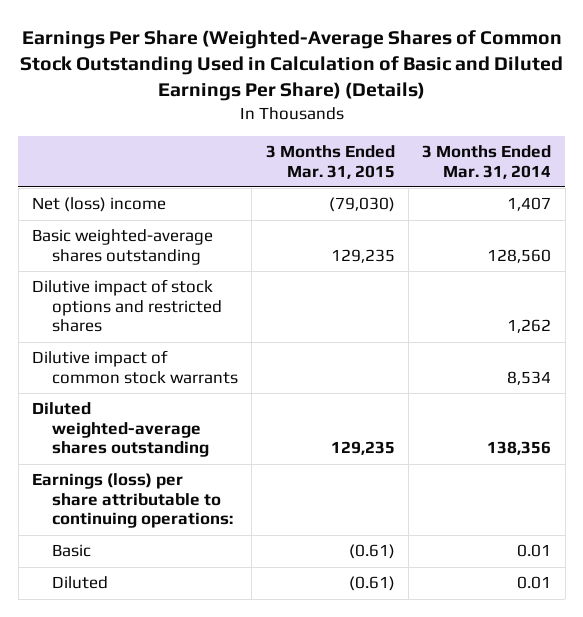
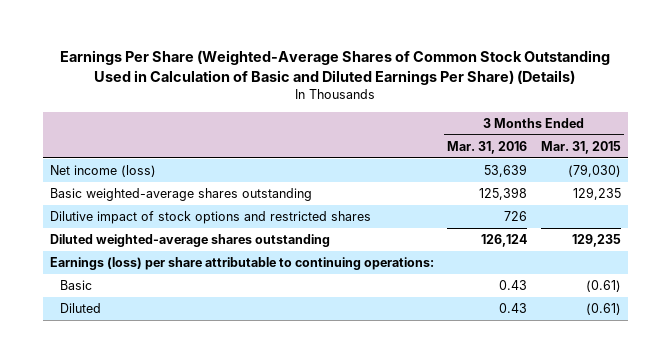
[422,145,552,179] 3 Months Ended Mar. 31, 2014 -> none
none -> [447,140,528,154] Mar. 31, 2016
[31,197,166,213] Net (loss) income -> [49,165,156,178] Net income (loss)
[31,350,238,384] Dilutive impact of common stock warrants -> none

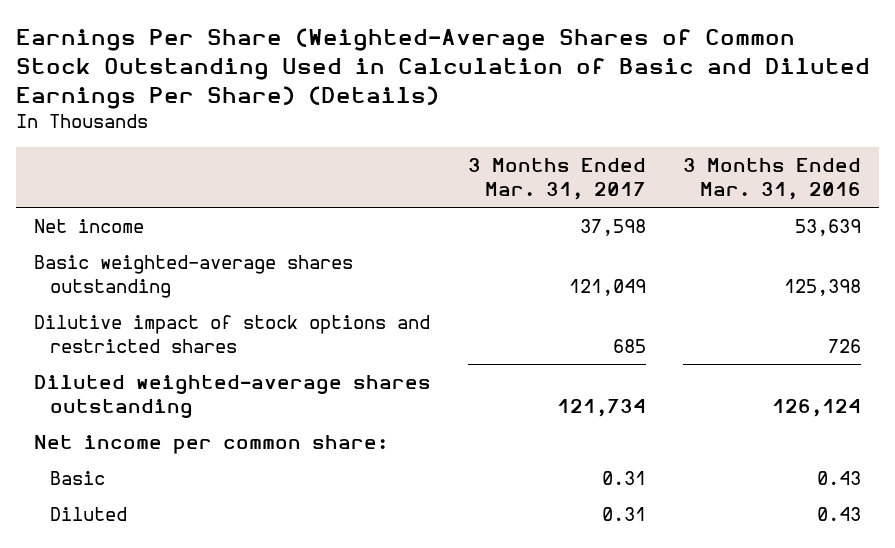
[540,140,621,154] Mar. 31, 2015 -> none
none -> [467,158,646,201] 3 Months Ended Mar. 31, 2017
[49,165,156,178] Net income (loss) -> [34,219,145,234] Net income
[49,257,434,271] Earnings (loss) per share attributable to continuing operations: -> [34,435,389,455] Net income per common share:

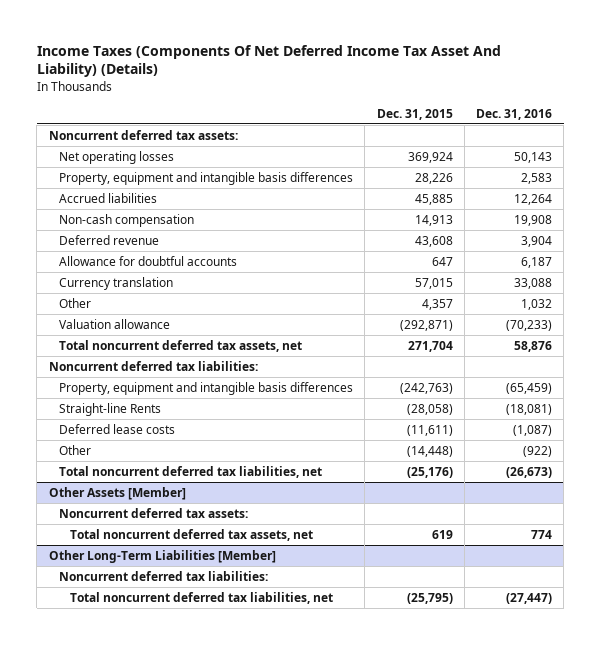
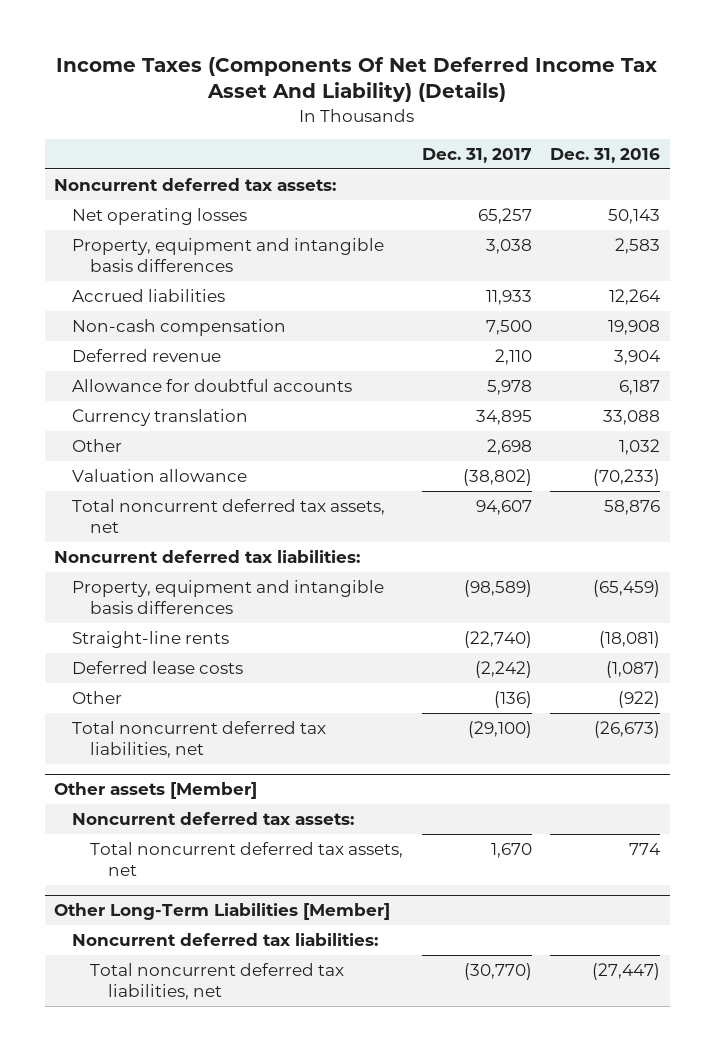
[376,108,453,120] Dec. 31, 2015 -> none
none -> [421,147,532,163] Dec. 31, 2017
[59,402,162,416] Straight-line Rents -> [72,630,230,648] Straight-line rents
[48,486,186,500] Other Assets [Member] -> [54,782,258,800] Other assets [Member]

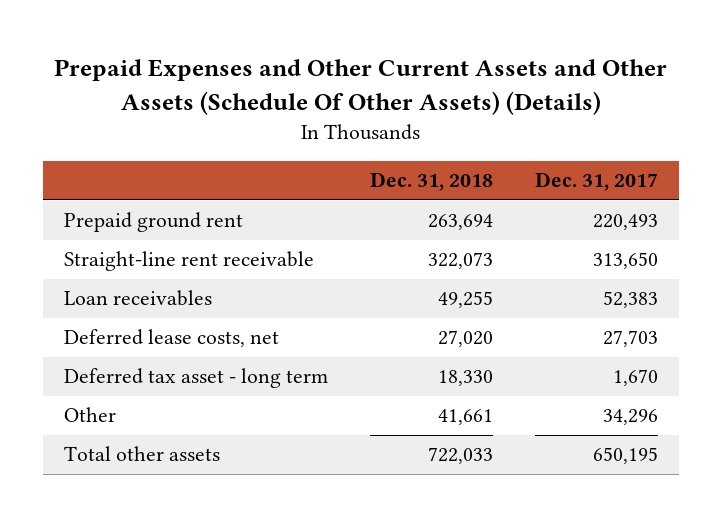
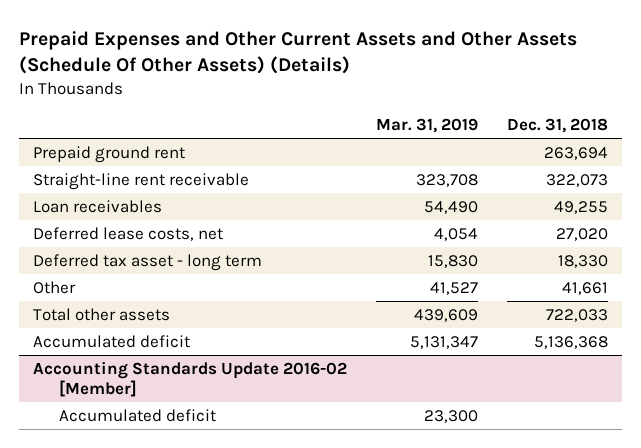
[534,172,658,192] Dec. 31, 2017 -> none
none -> [375,117,478,133] Mar. 31, 2019
none -> [33,335,191,349] Accumulated deficit
none -> [33,361,348,397] Accounting Standards Update 2016-02 [Member]
none -> [58,409,216,423] Accumulated deficit

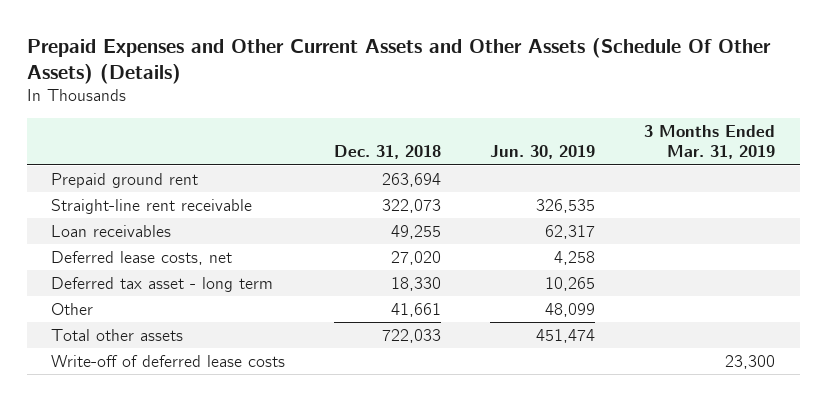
[375,117,478,133] Mar. 31, 2019 -> none
none -> [490,145,596,160] Jun. 30, 2019
none -> [644,124,776,160] 3 Months Ended Mar. 31, 2019
[33,335,191,349] Accumulated deficit -> none
[33,361,348,397] Accounting Standards Update 2016-02 [Member] -> none
[58,409,216,423] Accumulated deficit -> none
none -> [51,354,286,367] Write-off of deferred lease costs

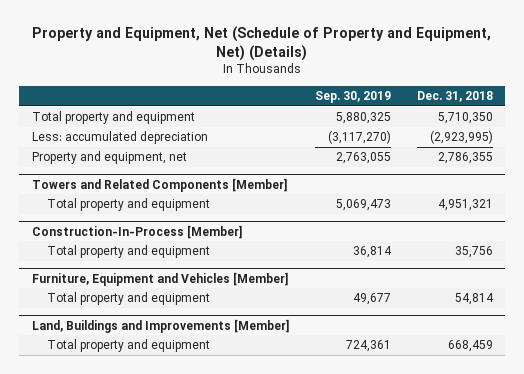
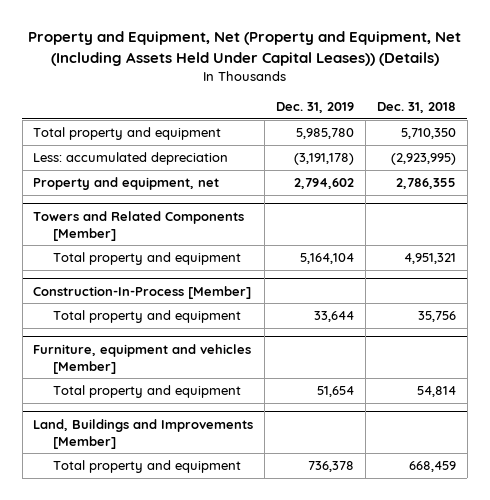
[32,25,492,61] Property and Equipment, Net (Schedule of Property and Equipment, Net) (Details) -> [27,31,461,66] Property and Equipment, Net (Property and Equipment, Net (Including Assets Held Under Capital Leases)) (Details)
[315,90,392,103] Sep. 30, 2019 -> none
none -> [276,101,355,113] Dec. 31, 2019
[31,271,289,286] Furniture, Equipment and Vehicles [Member] -> [33,343,252,374] Furniture, equipment and vehicles [Member]

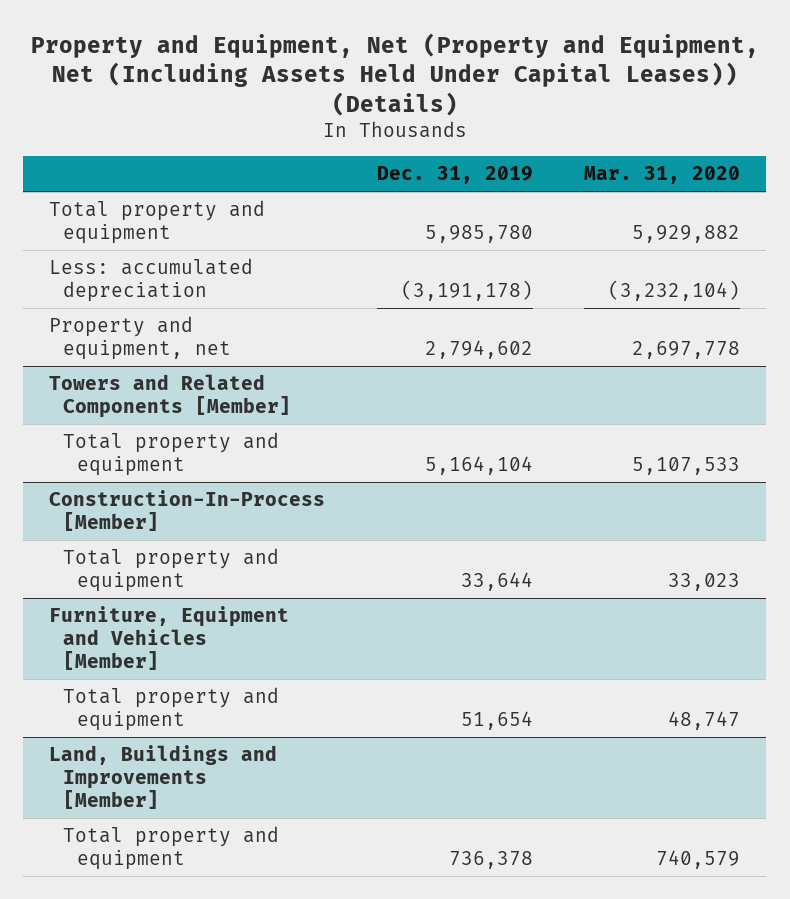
[377,101,457,113] Dec. 31, 2018 -> none
none -> [584,166,741,185] Mar. 31, 2020
[33,343,252,374] Furniture, equipment and vehicles [Member] -> [49,606,290,670] Furniture, Equipment and Vehicles [Member]

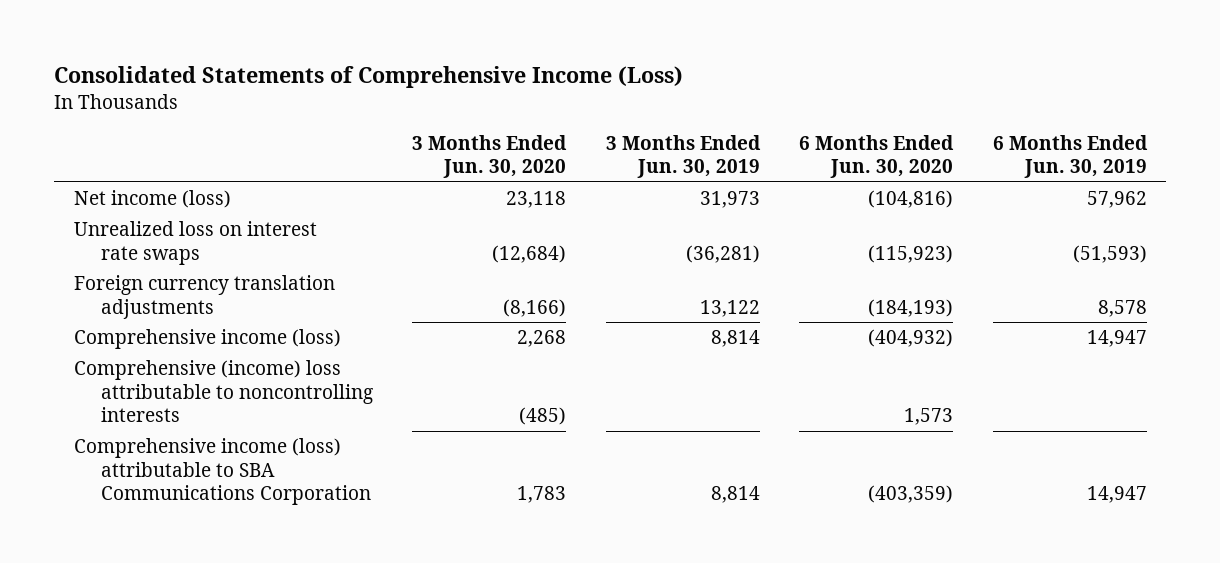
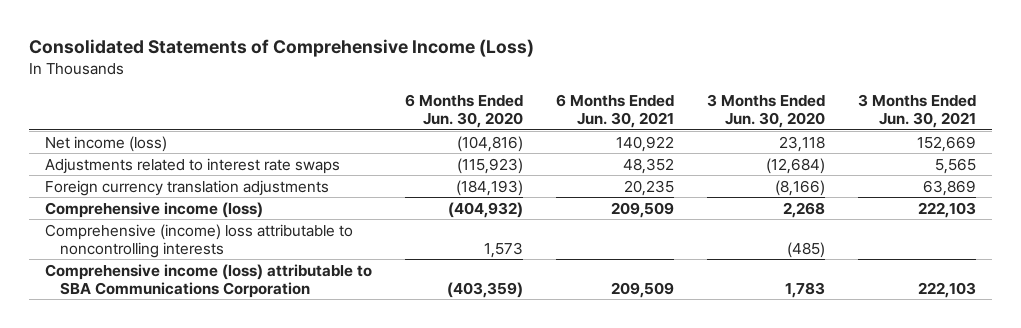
[605,134,761,179] 3 Months Ended Jun. 30, 2019 -> none
[992,134,1148,179] 6 Months Ended Jun. 30, 2019 -> none
none -> [555,93,674,129] 6 Months Ended Jun. 30, 2021
none -> [857,93,976,129] 3 Months Ended Jun. 30, 2021
[73,221,317,265] Unrealized loss on interest rate swaps -> [45,157,341,174] Adjustments related to interest rate swaps

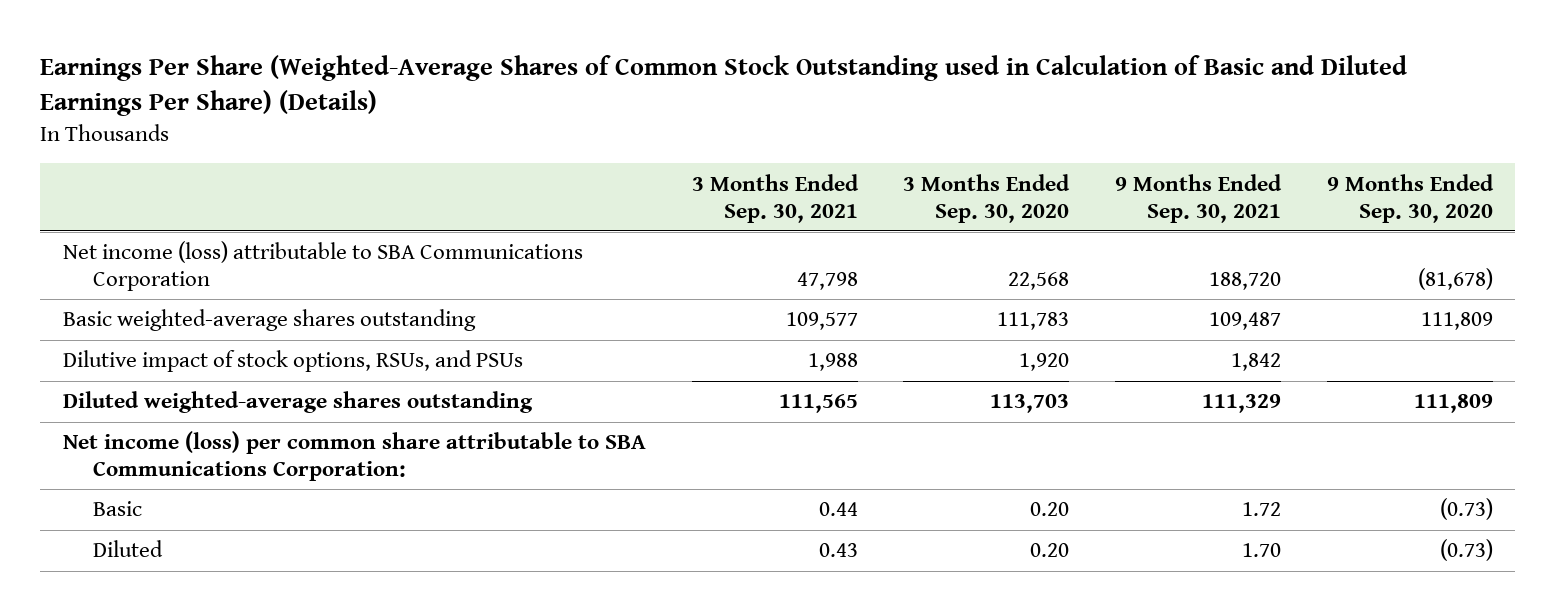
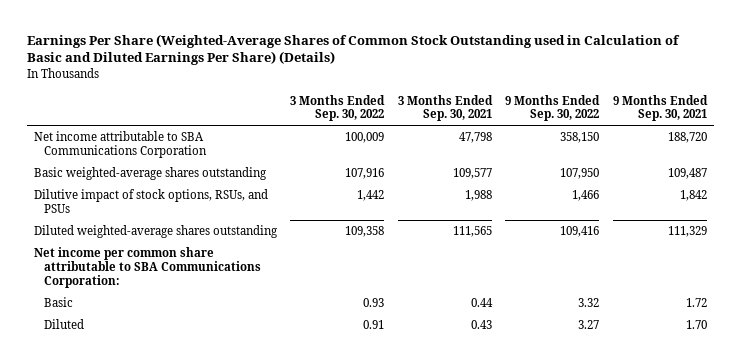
[903,173,1071,223] 3 Months Ended Sep. 30, 2020 -> none
[1326,173,1494,223] 9 Months Ended Sep. 30, 2020 -> none
none -> [290,94,386,122] 3 Months Ended Sep. 30, 2022
none -> [505,94,601,122] 9 Months Ended Sep. 30, 2022
[62,241,583,292] Net income (loss) attributable to SBA Communications Corporation -> [33,131,208,158] Net income attributable to SBA Communications Corporation
[62,431,646,482] Net income (loss) per common share attributable to SBA Communications Corporation: -> [33,247,262,288] Net income per common share attributable to SBA Communications Corporation:

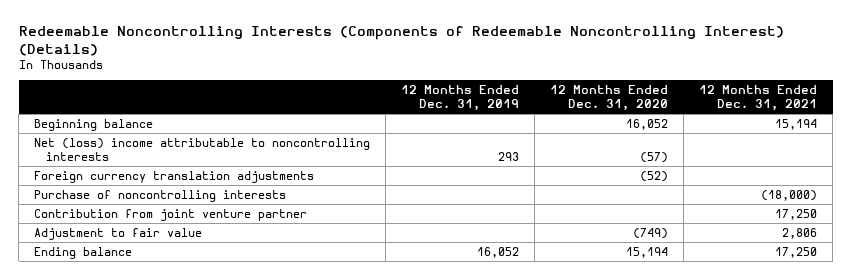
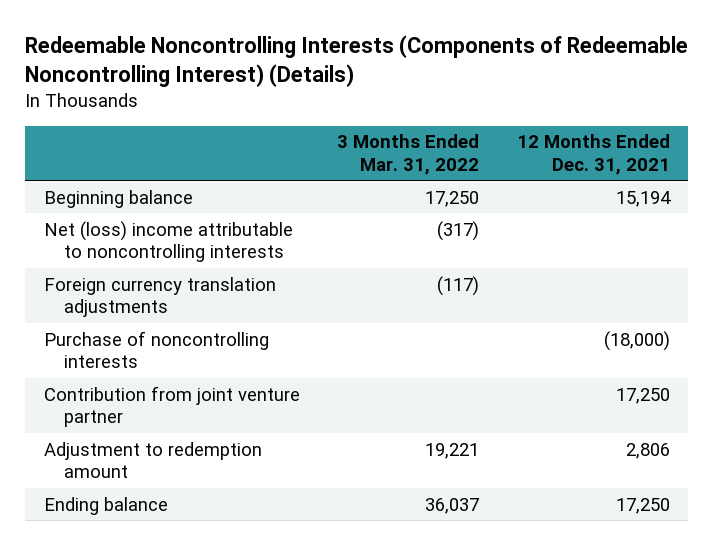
[401,85,520,112] 12 Months Ended Dec. 31, 2019 -> none
[550,85,669,112] 12 Months Ended Dec. 31, 2020 -> none
none -> [337,134,480,175] 3 Months Ended Mar. 31, 2022
[34,227,203,240] Adjustment to fair value -> [43,441,262,479] Adjustment to redemption amount

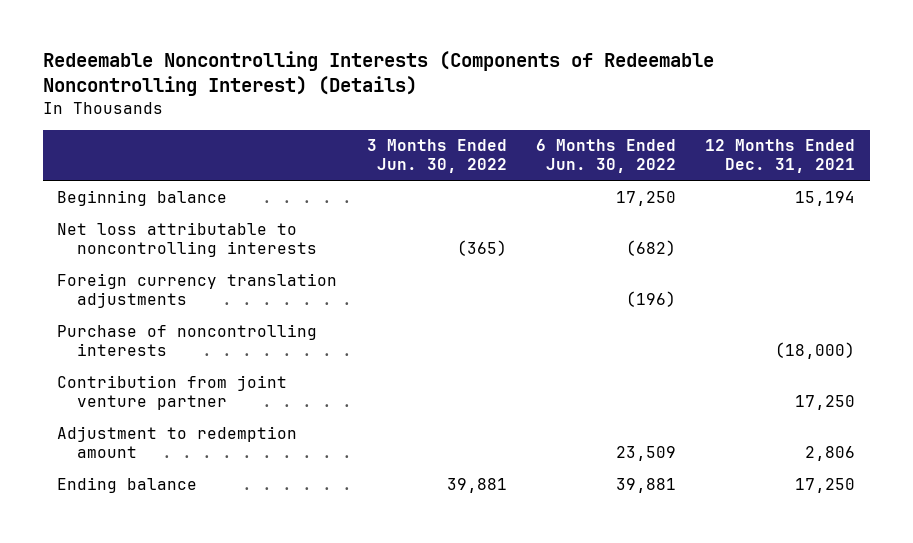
[337,134,480,175] 3 Months Ended Mar. 31, 2022 -> none
none -> [366,139,507,174] 3 Months Ended Jun. 30, 2022
none -> [536,139,677,174] 6 Months Ended Jun. 30, 2022
[43,220,293,263] Net (loss) income attributable to noncontrolling interests -> [57,221,318,257] Net loss attributable to noncontrolling interests

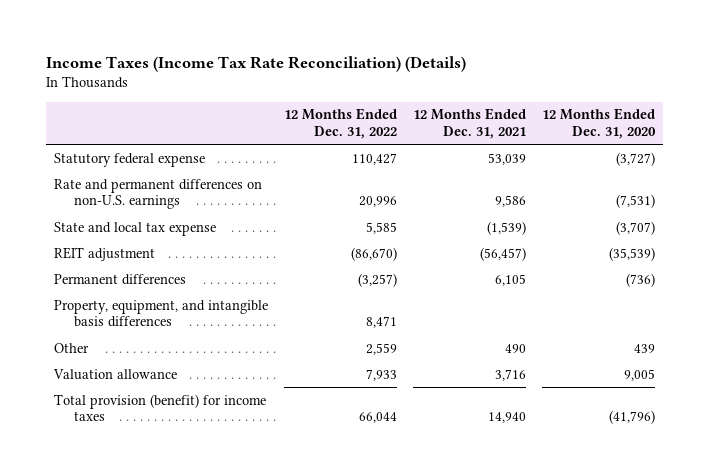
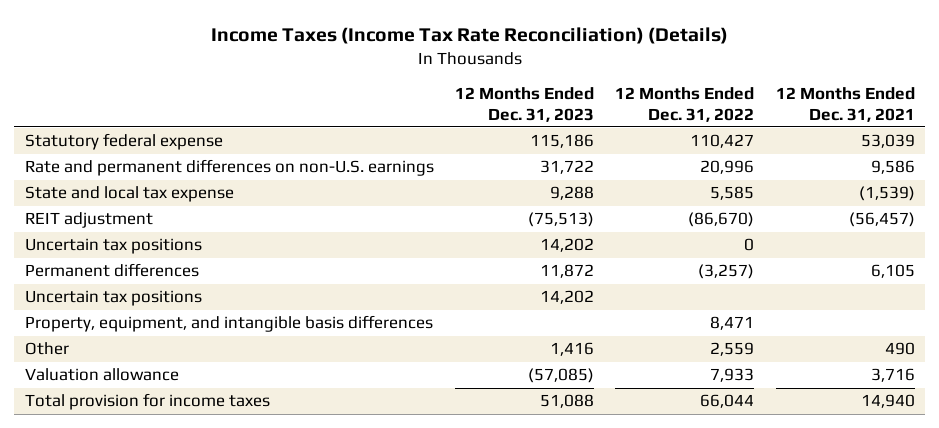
[542,108,657,139] 12 Months Ended Dec. 31, 2020 -> none
none -> [455,87,595,122] 12 Months Ended Dec. 31, 2023
none -> [24,238,202,255] Uncertain tax positions
none -> [24,290,202,307] Uncertain tax positions
[53,393,266,422] Total provision (benefit) for income taxes -> [24,393,270,411] Total provision for income taxes

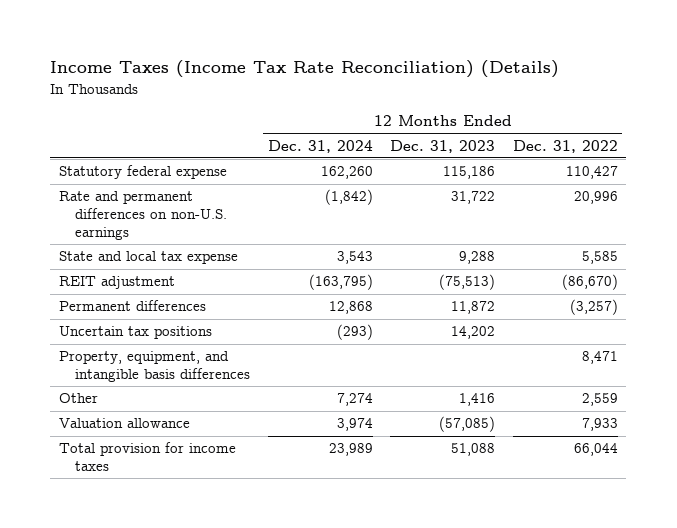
[775,87,915,122] 12 Months Ended Dec. 31, 2021 -> none
none -> [267,139,373,153] Dec. 31, 2024
[24,238,202,255] Uncertain tax positions -> none

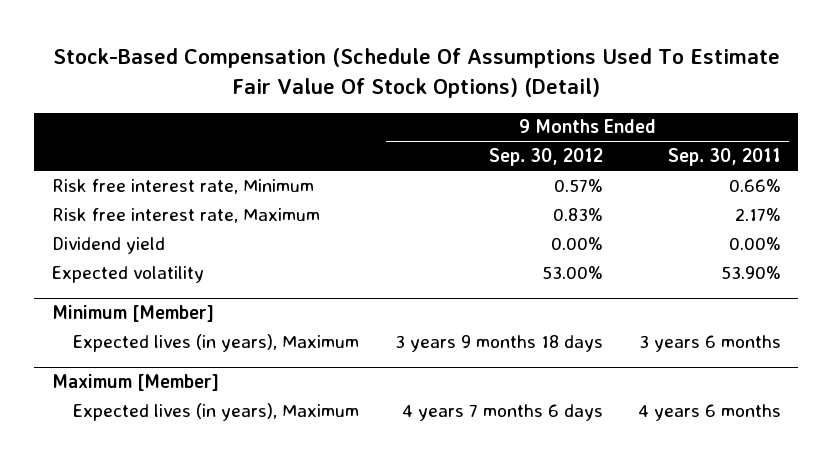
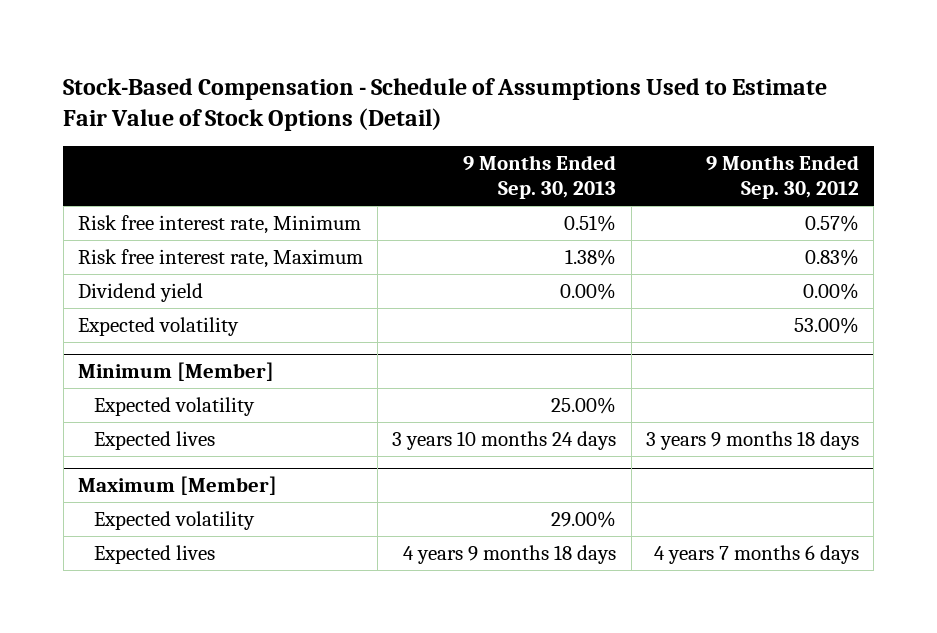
[53,48,781,98] Stock-Based Compensation (Schedule Of Assumptions Used To Estimate Fair Value Of Stock Options) (Detail) -> [63,77,828,132] Stock-Based Compensation - Schedule of Assumptions Used to Estimate Fair Value of Stock Options (Detail)
[667,148,781,167] Sep. 30, 2011 -> none
none -> [463,155,617,200] 9 Months Ended Sep. 30, 2013
none -> [94,396,256,416] Expected volatility
[73,333,360,352] Expected lives (in years), Maximum -> [94,430,216,450] Expected lives
none -> [94,510,256,530] Expected volatility
[73,402,360,421] Expected lives (in years), Maximum -> [94,544,216,564] Expected lives

